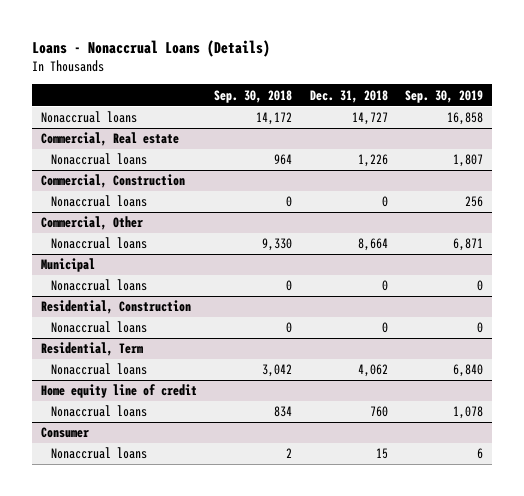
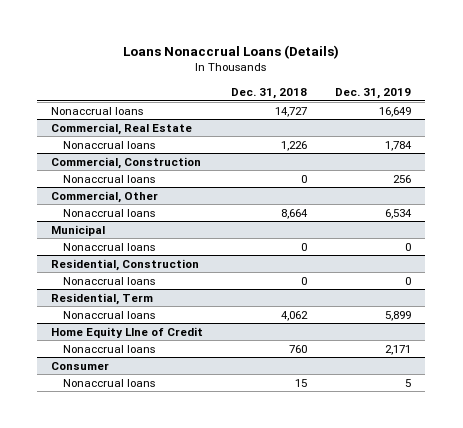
[32,39,271,57] Loans - Nonaccrual Loans (Details) -> [123,44,340,59] Loans Nonaccrual Loans (Details)
[214,89,293,103] Sep. 30, 2018 -> none
[404,89,483,103] Sep. 30, 2019 -> none
none -> [335,88,412,100] Dec. 31, 2019
[40,132,179,147] Commercial, Real estate -> [51,122,193,135] Commercial, Real Estate
[40,384,197,399] Home equity line of credit -> [51,326,204,338] Home Equity LIne of Credit

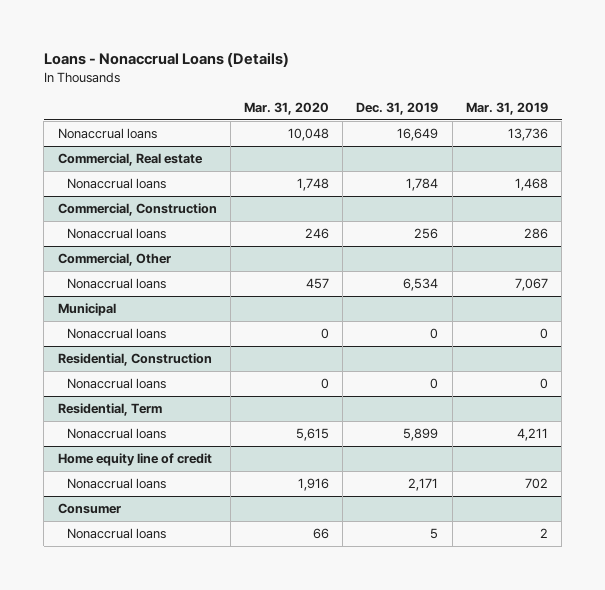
[123,44,340,59] Loans Nonaccrual Loans (Details) -> [43,52,289,68] Loans - Nonaccrual Loans (Details)
[231,88,308,100] Dec. 31, 2018 -> none
none -> [243,101,329,115] Mar. 31, 2020
none -> [465,101,548,115] Mar. 31, 2019
[51,122,193,135] Commercial, Real Estate -> [57,153,203,167] Commercial, Real estate
[51,326,204,338] Home Equity LIne of Credit -> [57,453,212,467] Home equity line of credit

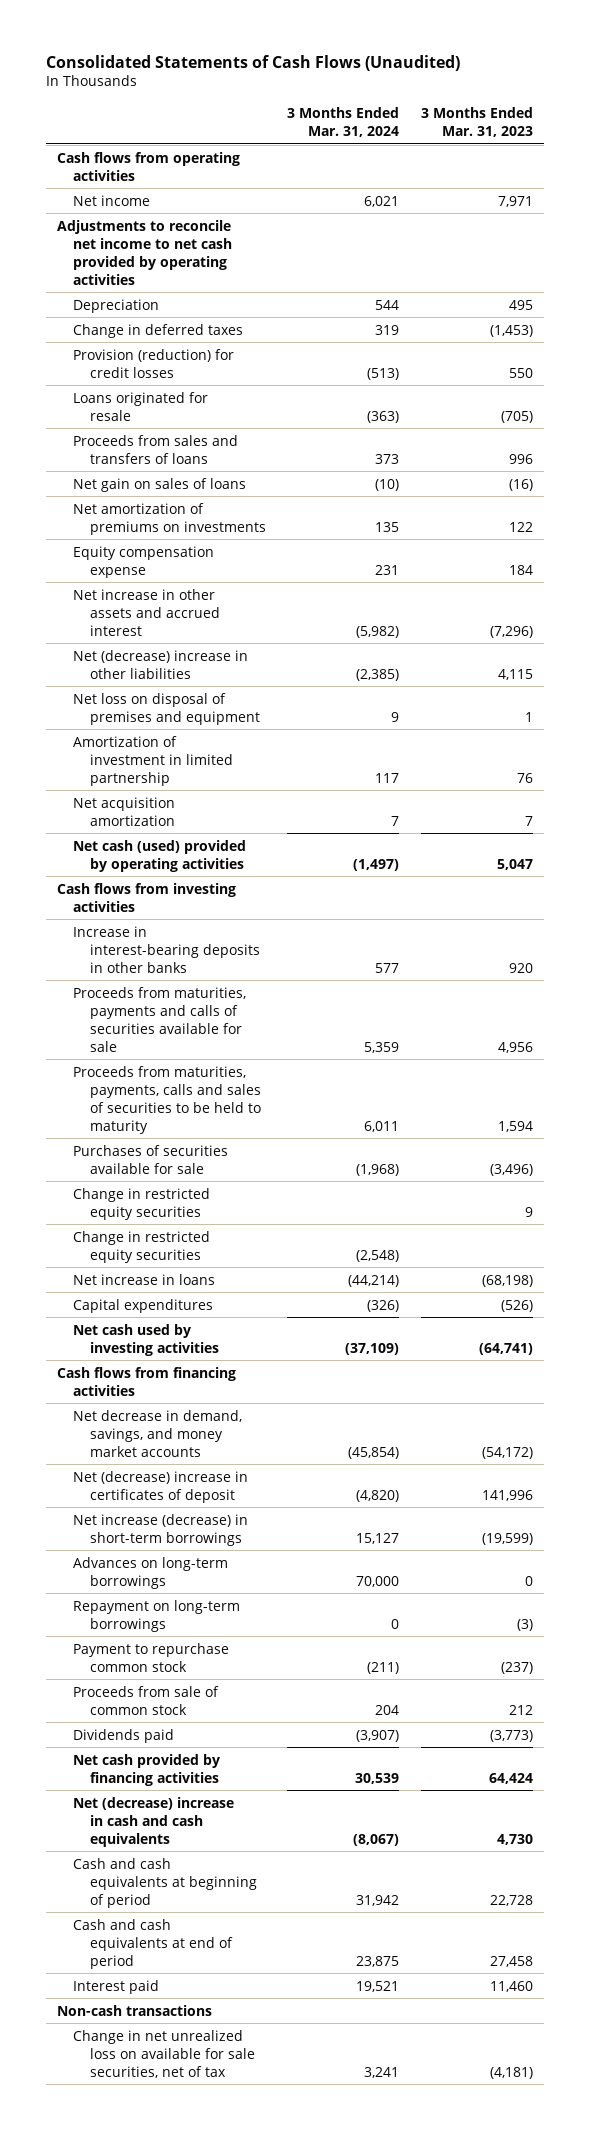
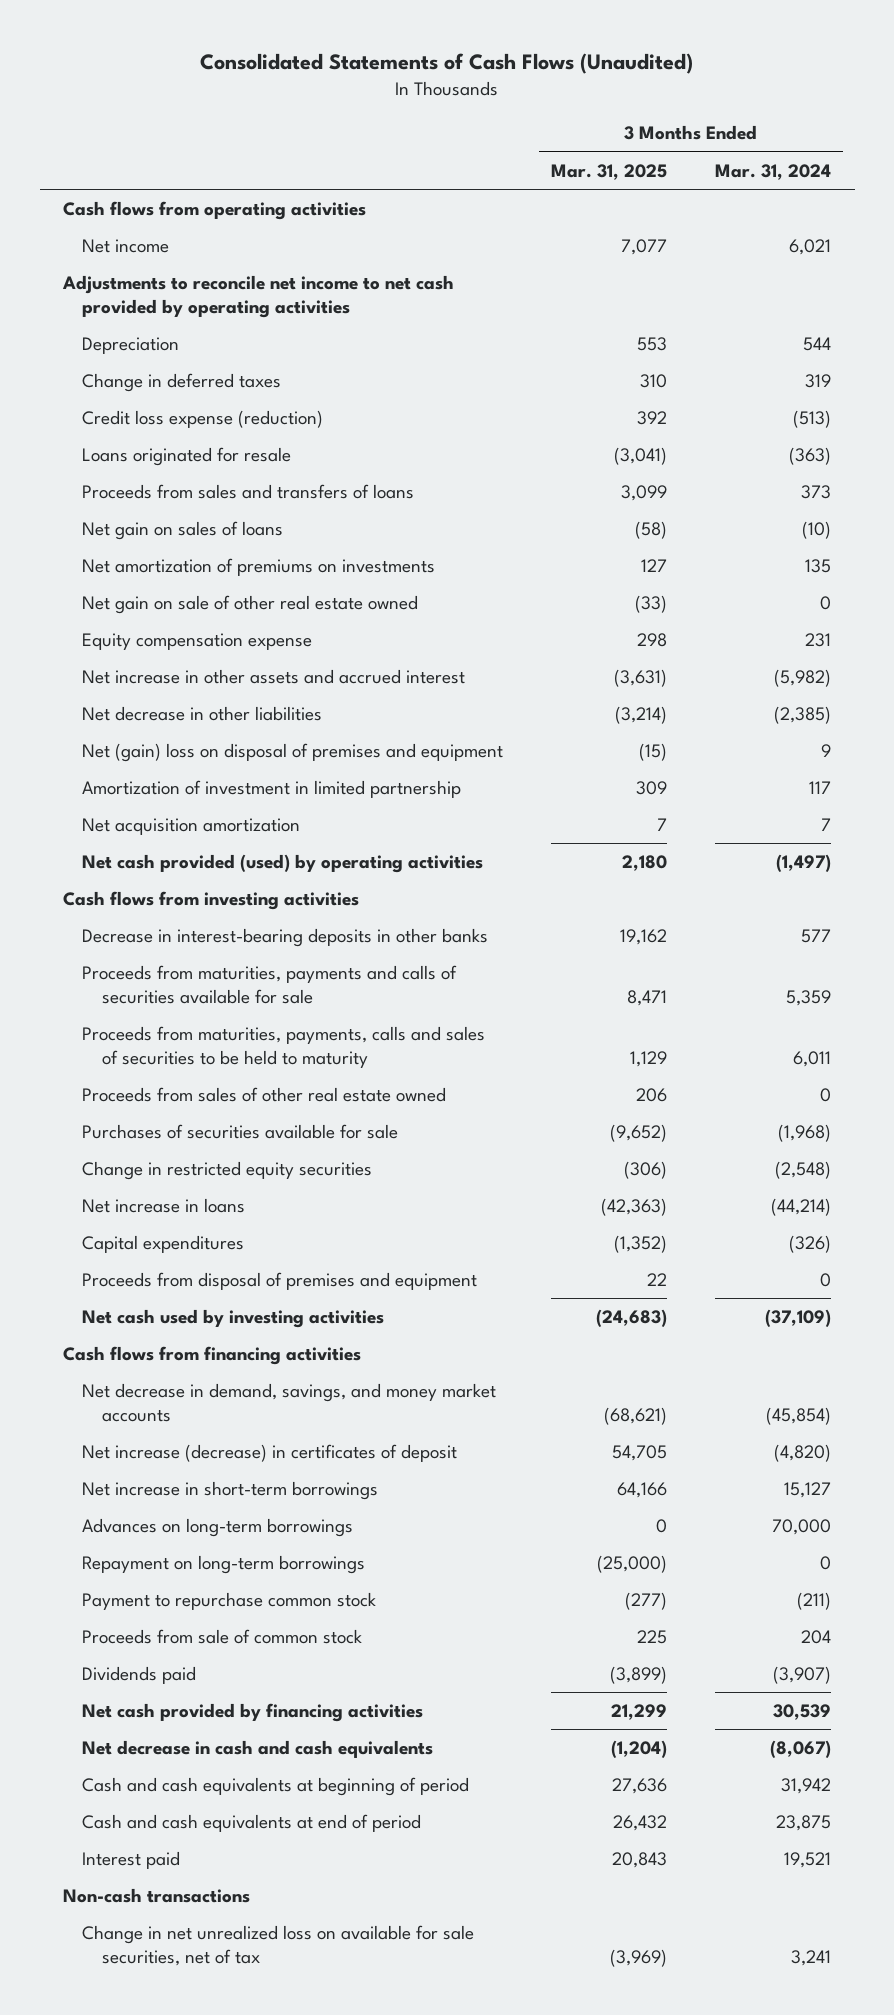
[420,106,533,137] 3 Months Ended Mar. 31, 2023 -> none
none -> [551,163,668,180] Mar. 31, 2025
[73,348,235,378] Provision (reduction) for credit losses -> [82,410,324,429] Credit loss expense (reduction)
none -> [82,595,419,615] Net gain on sale of other real estate owned
[73,649,249,679] Net (decrease) increase in other liabilities -> [82,706,323,722] Net decrease in other liabilities
[73,692,260,725] Net loss on disposal of premises and equipment -> [82,743,504,763] Net (gain) loss on disposal of premises and equipment
[73,839,247,872] Net cash (used) provided by operating activities -> [82,854,484,874] Net cash provided (used) by operating activities
[73,925,260,973] Increase in interest-bearing deposits in other banks -> [82,928,489,948] Decrease in interest-bearing deposits in other banks
none -> [82,1087,447,1103] Proceeds from sales of other real estate owned
[73,1187,211,1220] Change in restricted equity securities -> none
none -> [82,1272,478,1291] Proceeds from disposal of premises and equipment
[73,1470,249,1503] Net (decrease) increase in certificates of deposit -> [82,1444,458,1463] Net increase (decrease) in certificates of deposit
[73,1513,249,1546] Net increase (decrease) in short-term borrowings -> [82,1481,379,1501] Net increase in short-term borrowings
[73,1796,235,1847] Net (decrease) increase in cash and cash equivalents -> [82,1740,434,1759] Net decrease in cash and cash equivalents

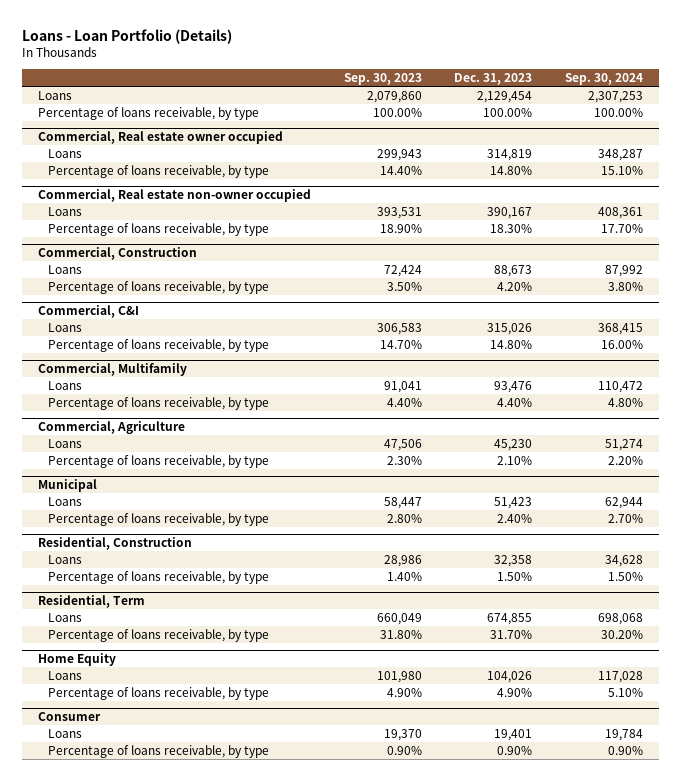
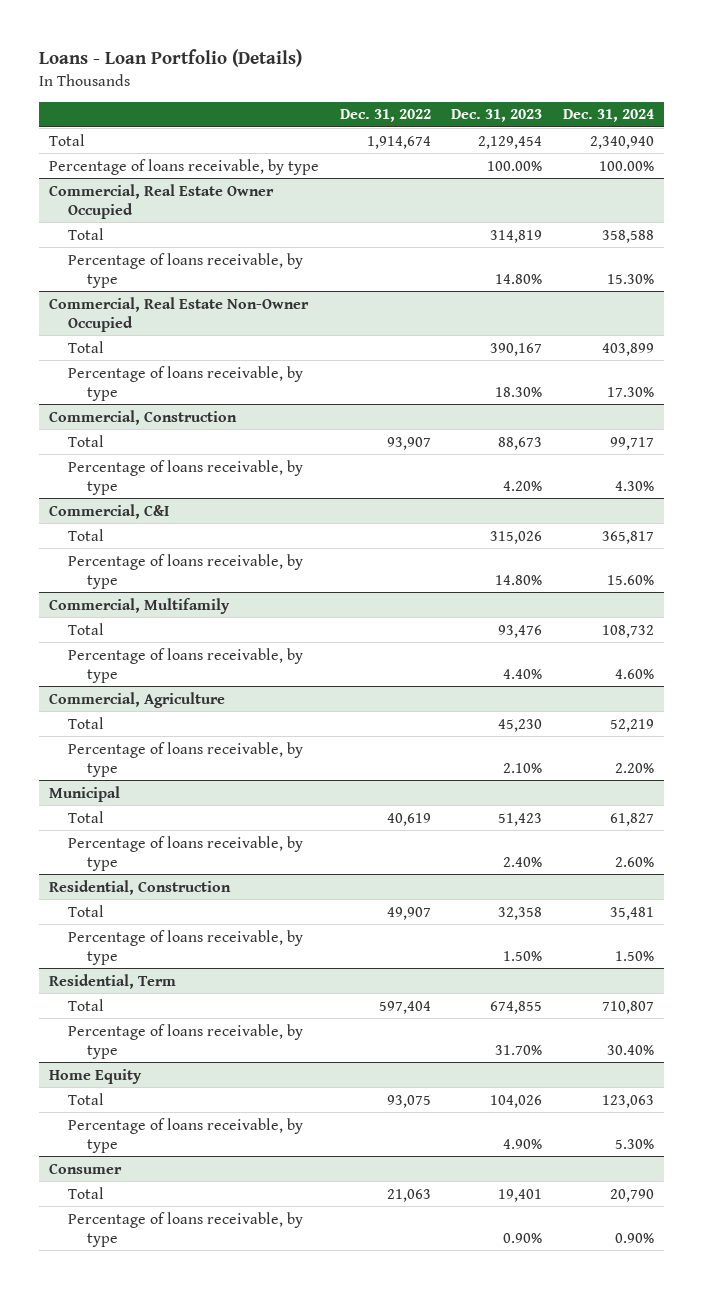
[343,73,422,86] Sep. 30, 2023 -> none
[564,73,643,86] Sep. 30, 2024 -> none
none -> [339,109,431,123] Dec. 31, 2022
none -> [562,109,654,123] Dec. 31, 2024
[38,91,73,101] Loans -> [49,133,86,146] Total
[38,131,284,145] Commercial, Real estate owner occupied -> [49,183,275,219] Commercial, Real Estate Owner Occupied
[47,149,82,159] Loans -> [67,227,104,240] Total
[38,189,312,203] Commercial, Real estate non-owner occupied -> [49,296,310,332] Commercial, Real Estate Non-Owner Occupied
[47,207,82,217] Loans -> [67,340,104,353] Total
[47,265,82,275] Loans -> [67,434,104,447] Total
[47,323,82,333] Loans -> [67,528,104,541] Total
[47,381,82,391] Loans -> [67,622,104,635] Total
[47,439,82,449] Loans -> [67,716,104,729] Total
[47,497,82,507] Loans -> [67,810,104,823] Total
[47,555,82,565] Loans -> [67,904,104,917] Total
[47,613,82,623] Loans -> [67,998,104,1011] Total
[47,671,82,681] Loans -> [67,1092,104,1105] Total
[47,729,82,739] Loans -> [67,1186,104,1199] Total

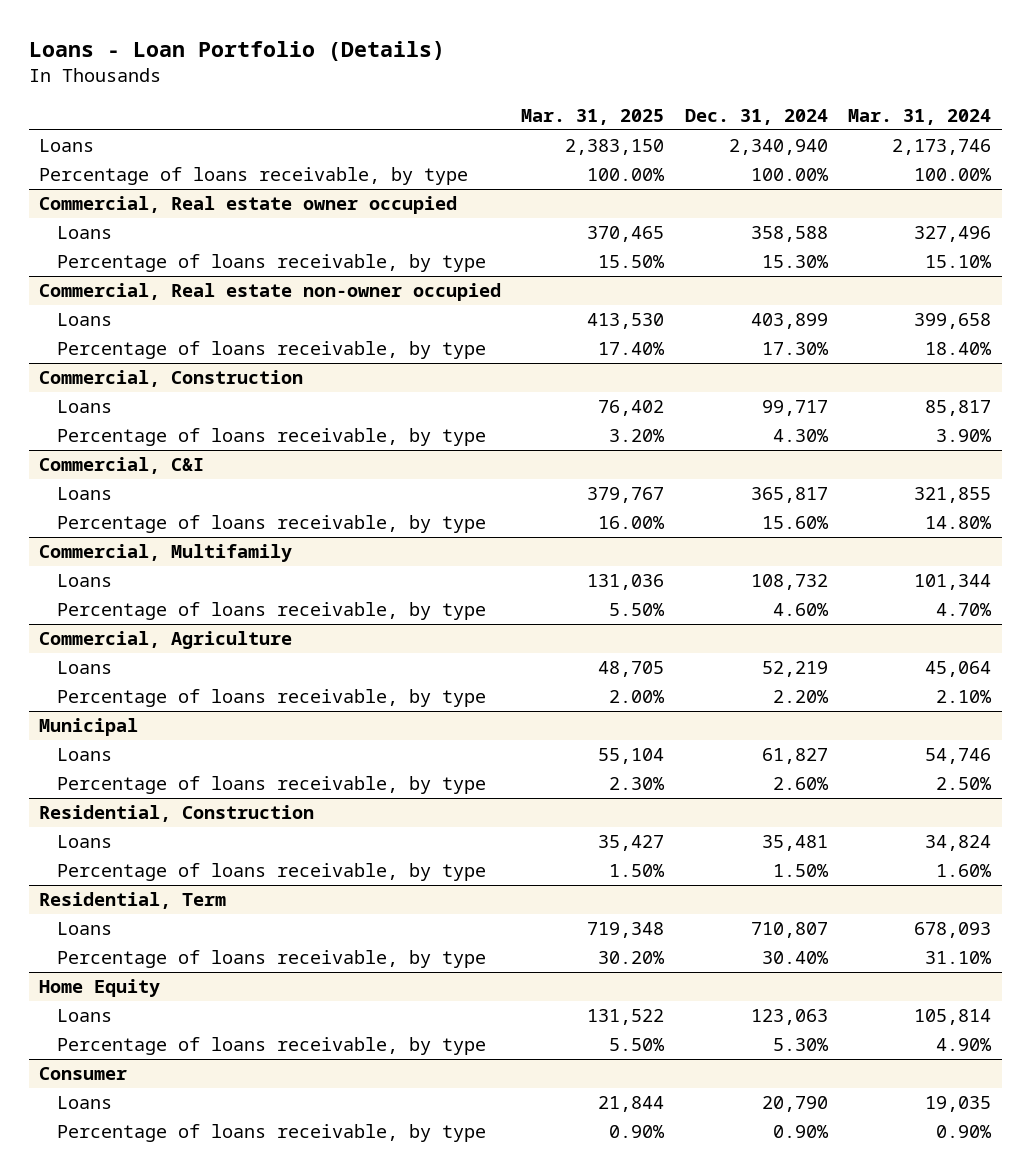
[339,109,431,123] Dec. 31, 2022 -> none
[451,109,543,123] Dec. 31, 2023 -> none
none -> [521,109,665,126] Mar. 31, 2025
none -> [848,109,992,126] Mar. 31, 2024
[49,133,86,146] Total -> [38,139,94,153] Loans
[49,183,275,219] Commercial, Real Estate Owner Occupied -> [38,196,457,215] Commercial, Real estate owner occupied
[67,227,104,240] Total -> [56,226,112,240] Loans
[49,296,310,332] Commercial, Real Estate Non-Owner Occupied -> [38,283,501,302] Commercial, Real estate non-owner occupied
[67,340,104,353] Total -> [56,313,112,327] Loans
[67,434,104,447] Total -> [56,400,112,414] Loans
[67,528,104,541] Total -> [56,487,112,501] Loans
[67,622,104,635] Total -> [56,574,112,588] Loans
[67,716,104,729] Total -> [56,661,112,675] Loans
[67,810,104,823] Total -> [56,748,112,762] Loans
[67,904,104,917] Total -> [56,835,112,849] Loans
[67,998,104,1011] Total -> [56,922,112,936] Loans
[67,1092,104,1105] Total -> [56,1009,112,1023] Loans
[67,1186,104,1199] Total -> [56,1096,112,1110] Loans

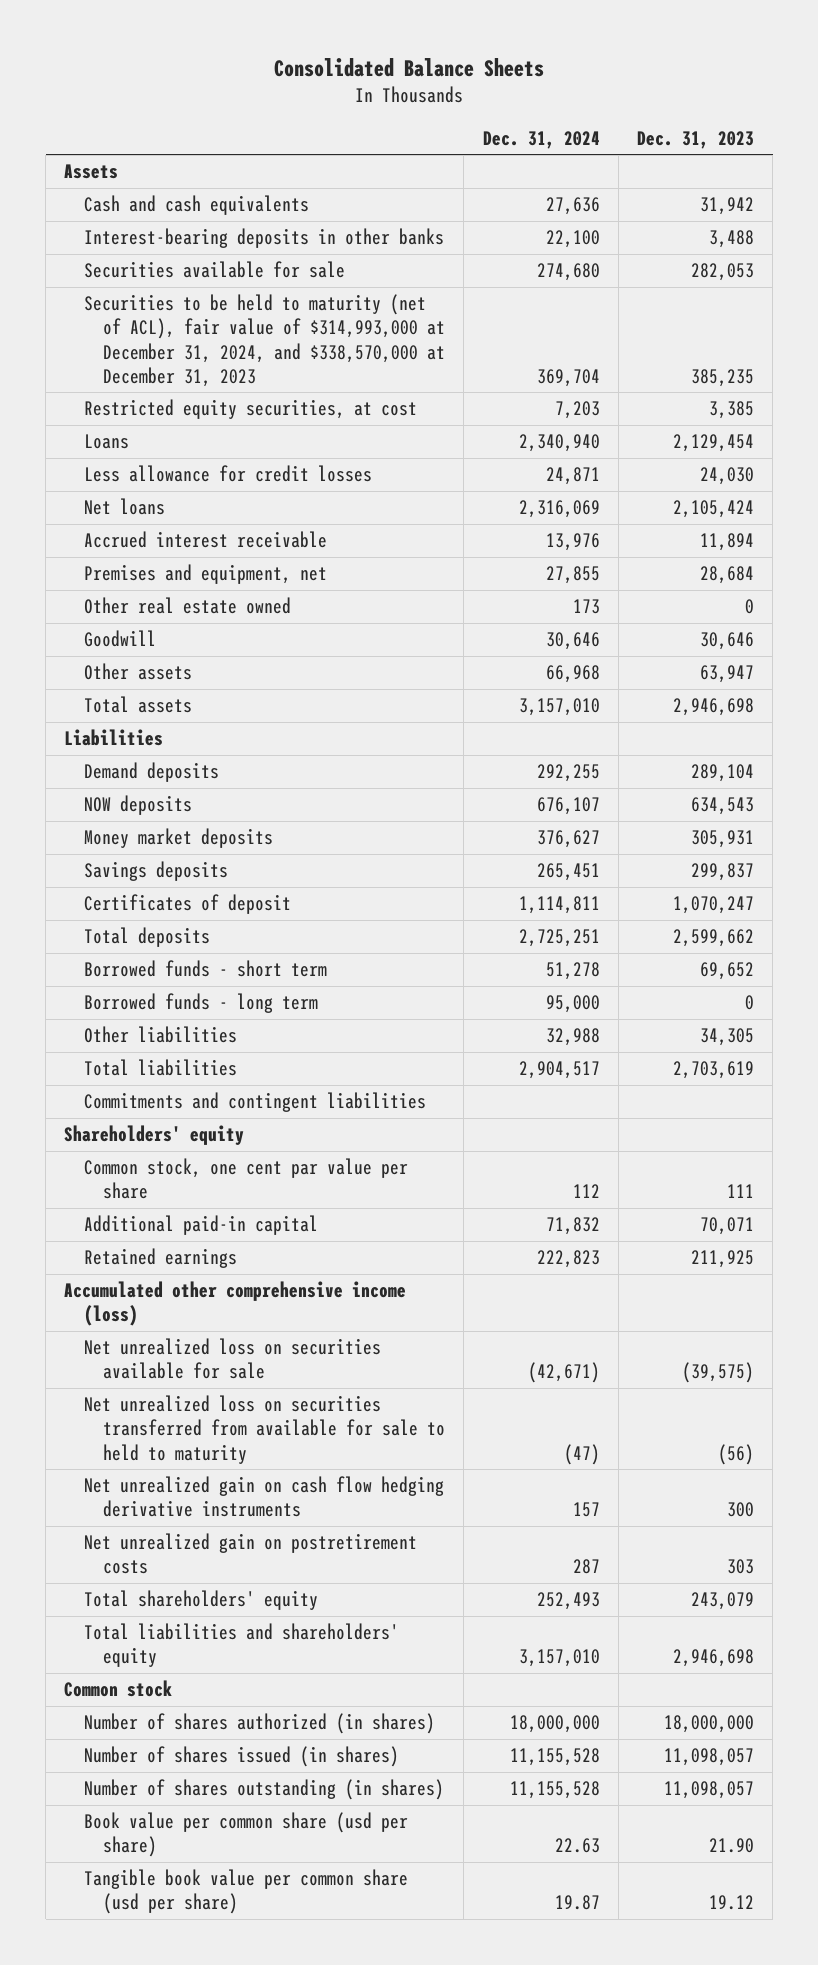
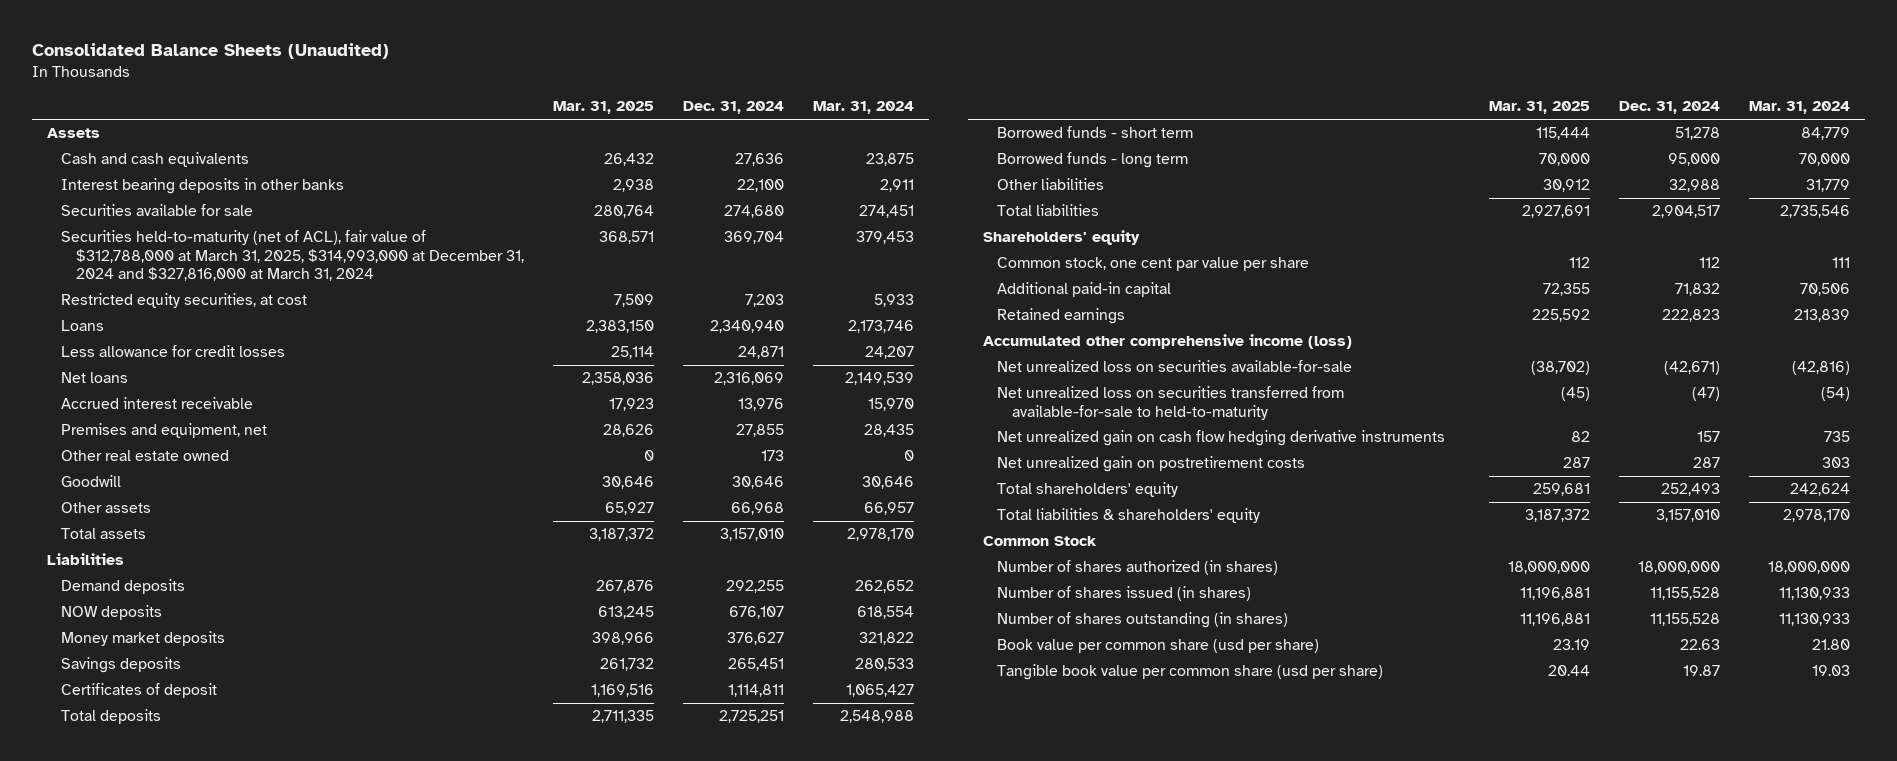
[274,57,545,77] Consolidated Balance Sheets -> [32,43,390,60] Consolidated Balance Sheets (Unaudited)
[637,130,755,149] Dec. 31, 2023 -> none
none -> [553,101,655,115] Mar. 31, 2025
none -> [813,101,915,115] Mar. 31, 2024
[83,228,444,249] Interest-bearing deposits in other banks -> [61,178,345,195] Interest bearing deposits in other banks
[83,294,446,387] Securities to be held to maturity (net of ACL), fair value of $314,993,000 at December 31, 2024, and $338,570,000 at December 31, 2023 -> [61,230,525,281] Securities held-to-maturity (net of ACL), fair value of $312,788,000 at March 31, 2025, $314,993,000 at December 31, 2024 and $327,816,000 at March 31, 2024
[83,1092,426,1113] Commitments and contingent liabilities -> none
[83,1338,381,1380] Net unrealized loss on securities available for sale -> [997,360,1353,373] Net unrealized loss on securities available-for-sale
[83,1395,446,1464] Net unrealized loss on securities transferred from available for sale to held to maturity -> [997,386,1345,420] Net unrealized loss on securities transferred from available-for-sale to held-to-maturity
[83,1623,399,1668] Total liabilities and shareholders' equity -> [997,508,1261,524] Total liabilities & shareholders' equity
[64,1680,173,1698] Common stock -> [982,536,1097,547] Common Stock

